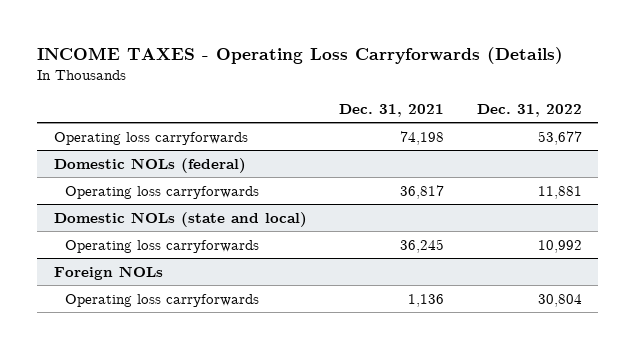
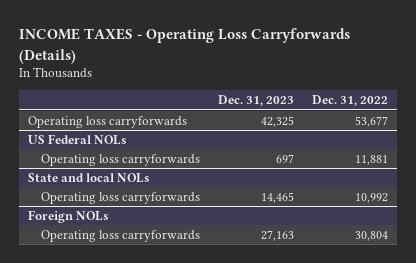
[339,103,445,117] Dec. 31, 2021 -> none
none -> [217,95,294,107] Dec. 31, 2023
[53,157,246,173] Domestic NOLs (federal) -> [28,133,128,145] US Federal NOLs
[53,211,307,227] Domestic NOLs (state and local) -> [28,172,151,183] State and local NOLs

